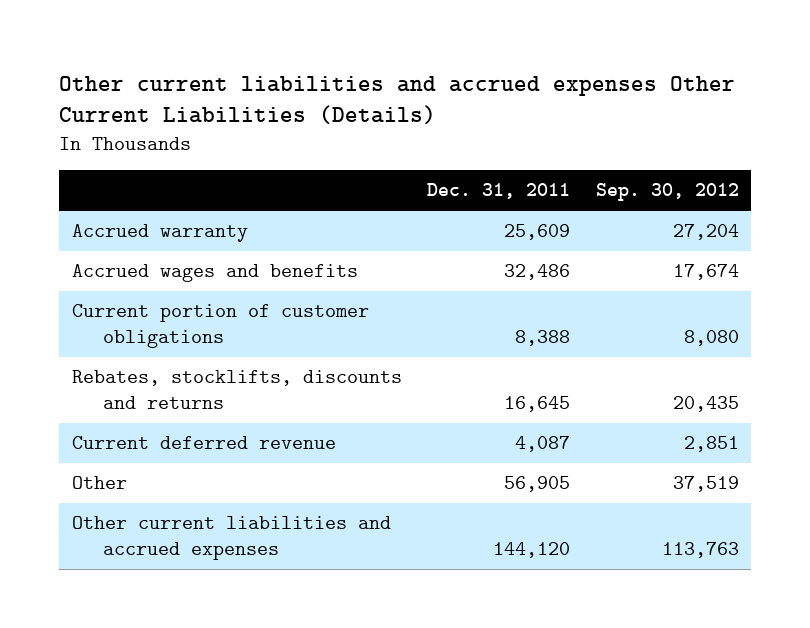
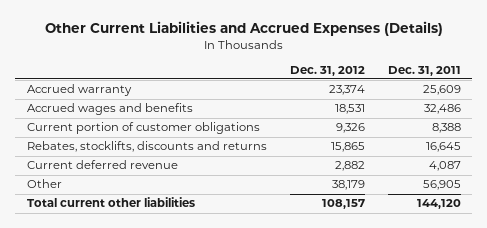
[58,75,735,125] Other current liabilities and accrued expenses Other Current Liabilities (Details) -> [44,21,443,37] Other Current Liabilities and Accrued Expenses (Details)
[595,183,739,202] Sep. 30, 2012 -> none
none -> [289,65,365,76] Dec. 31, 2012
[71,516,391,560] Other current liabilities and accrued expenses -> [26,197,195,208] Total current other liabilities

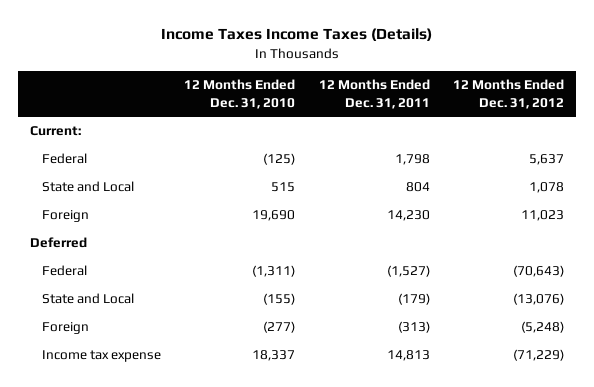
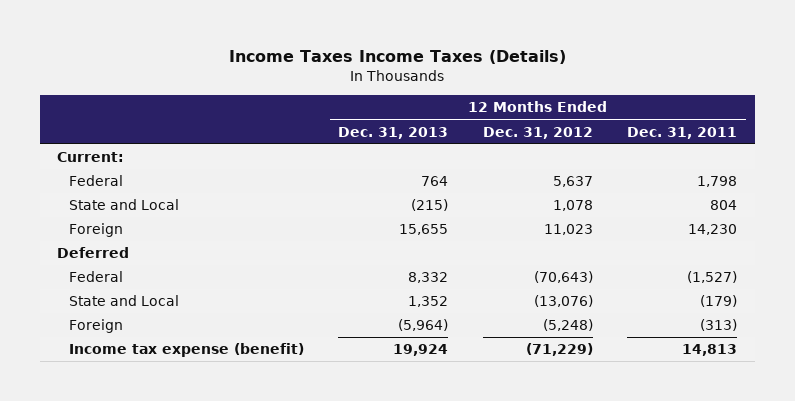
[184,79,296,109] 12 Months Ended Dec. 31, 2010 -> none
none -> [338,126,449,139] Dec. 31, 2013
[42,350,162,363] Income tax expense -> [68,343,304,358] Income tax expense (benefit)

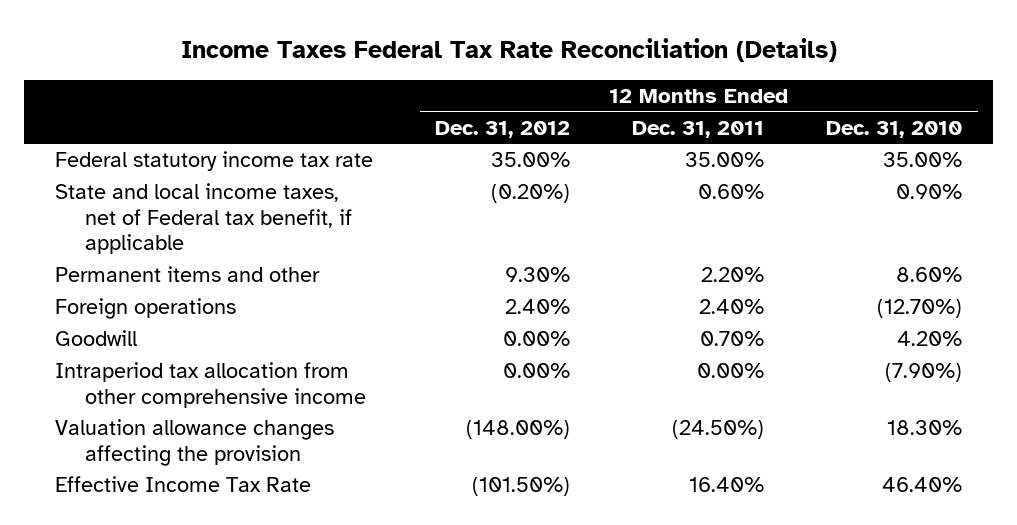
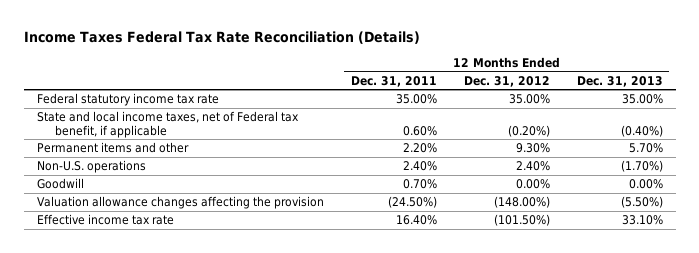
[826,120,963,138] Dec. 31, 2010 -> none
none -> [576,75,663,87] Dec. 31, 2013
[55,298,237,320] Foreign operations -> [36,160,146,174] Non-U.S. operations
[55,362,367,408] Intraperiod tax allocation from other comprehensive income -> none
[55,476,312,493] Effective Income Tax Rate -> [36,214,174,226] Effective income tax rate

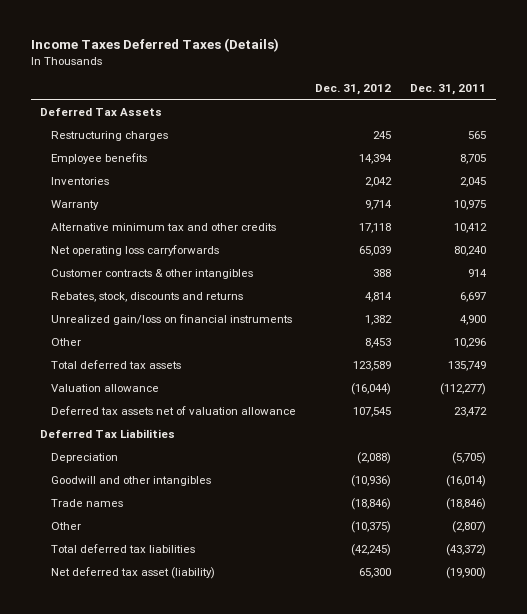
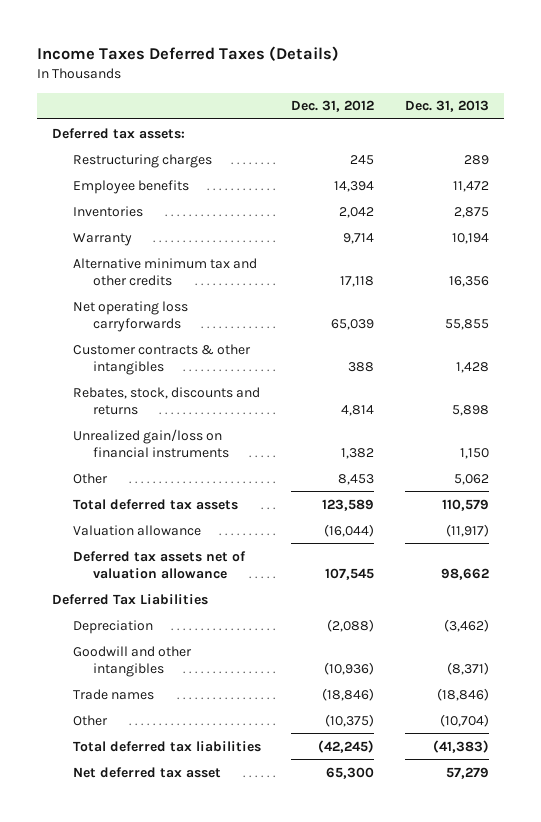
[410,83,487,95] Dec. 31, 2011 -> none
none -> [404,100,489,113] Dec. 31, 2013
[40,107,163,116] Deferred Tax Assets -> [52,127,186,139] Deferred tax assets:
[50,566,215,579] Net deferred tax asset (liability) -> [72,766,221,778] Net deferred tax asset

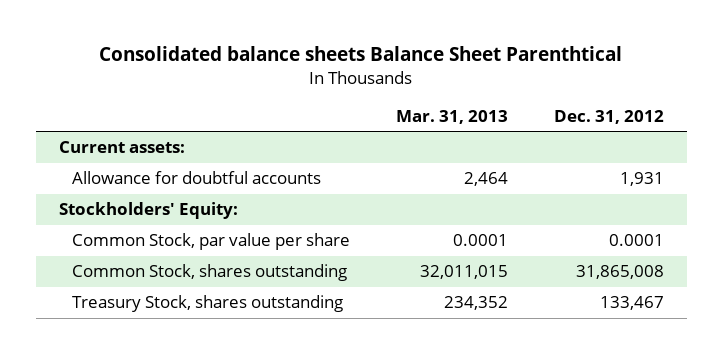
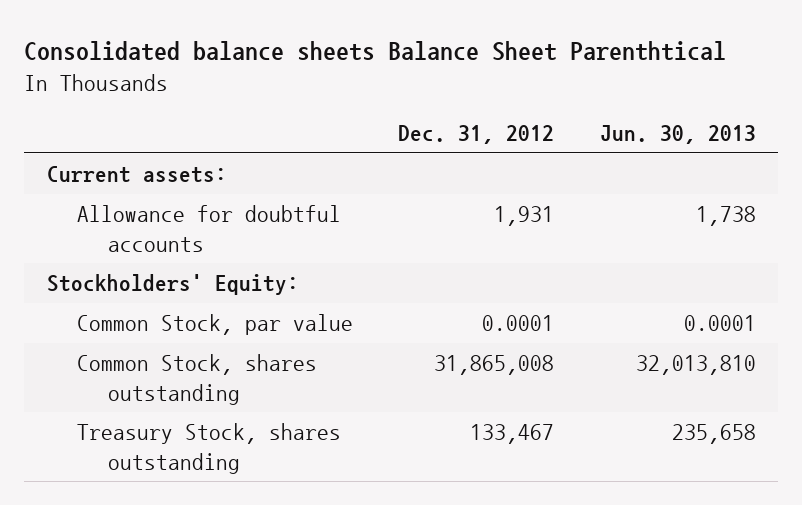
[396,109,509,124] Mar. 31, 2013 -> none
none -> [599,125,756,145] Jun. 30, 2013
[71,233,350,251] Common Stock, par value per share -> [77,314,354,336] Common Stock, par value

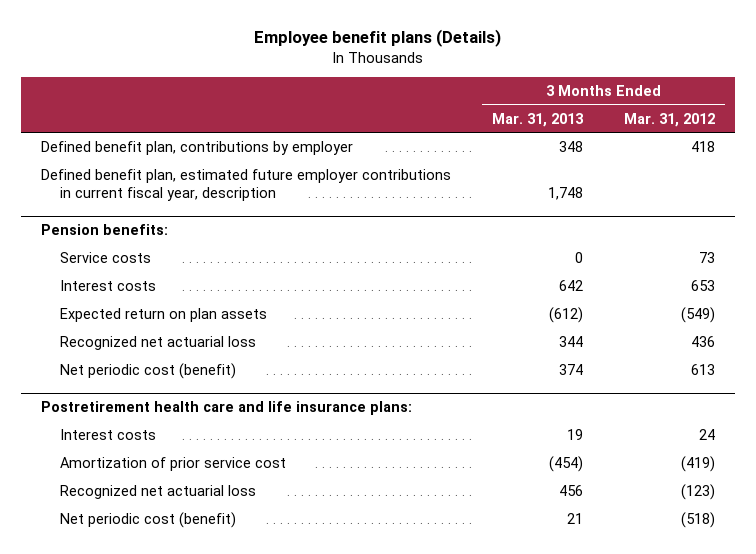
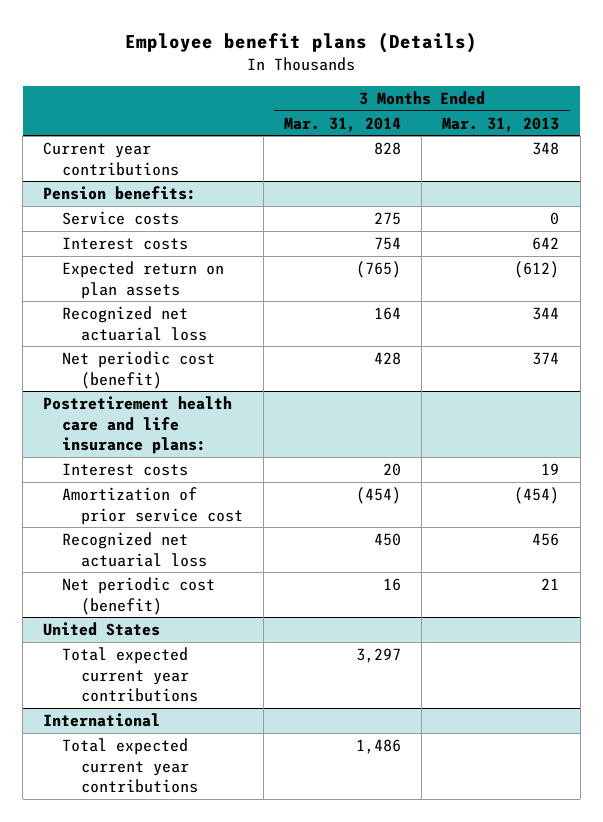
[624,112,716,127] Mar. 31, 2012 -> none
none -> [284,116,402,132] Mar. 31, 2014
[41,168,452,202] Defined benefit plan, estimated future employer contributions in current fiscal year, description -> none
[41,140,354,155] Defined benefit plan, contributions by employer -> [43,142,180,176] Current year contributions
none -> [43,622,161,637] United States
none -> [62,647,198,703] Total expected current year contributions
none -> [43,713,161,728] International
none -> [62,738,198,794] Total expected current year contributions

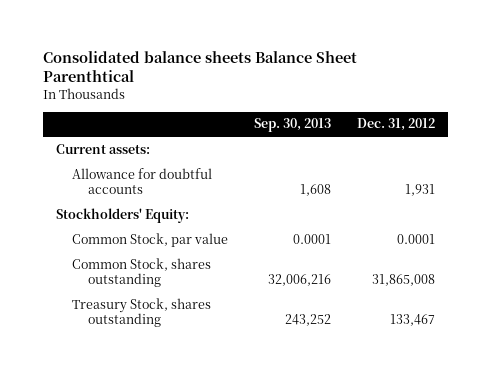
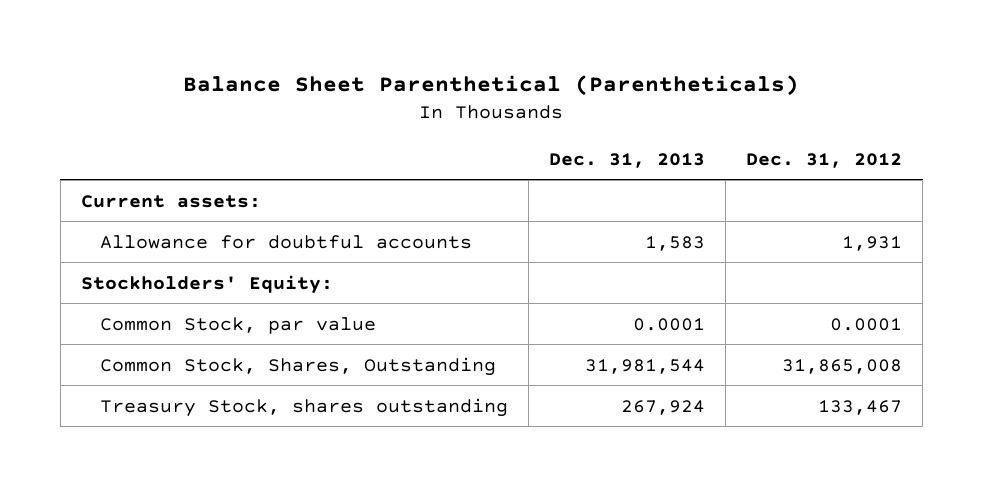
[43,50,358,83] Consolidated balance sheets Balance Sheet Parenthtical -> [183,75,800,97] Balance Sheet Parenthetical (Parentheticals)
[254,118,332,133] Sep. 30, 2013 -> none
none -> [548,152,705,168] Dec. 31, 2013
[72,257,212,287] Common Stock, shares outstanding -> [99,356,496,376] Common Stock, Shares, Outstanding

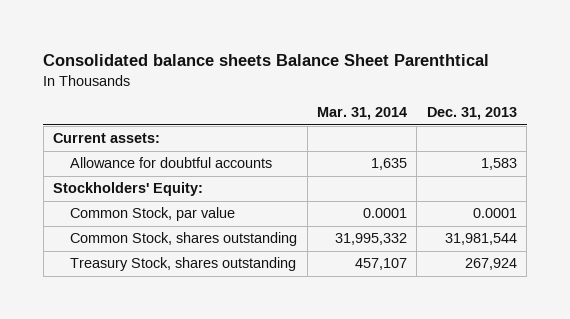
[183,75,800,97] Balance Sheet Parenthetical (Parentheticals) -> [43,53,490,66] Consolidated balance sheets Balance Sheet Parenthtical
[746,152,903,168] Dec. 31, 2012 -> none
none -> [316,107,407,121] Mar. 31, 2014
[99,356,496,376] Common Stock, Shares, Outstanding -> [70,232,298,247] Common Stock, shares outstanding

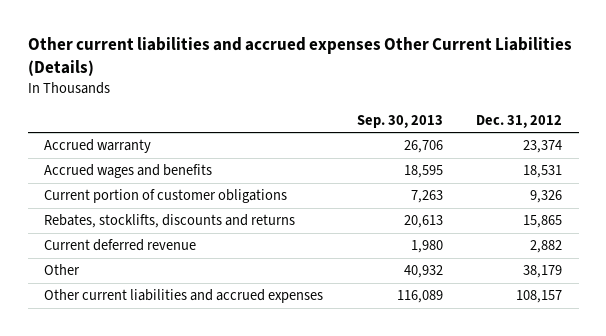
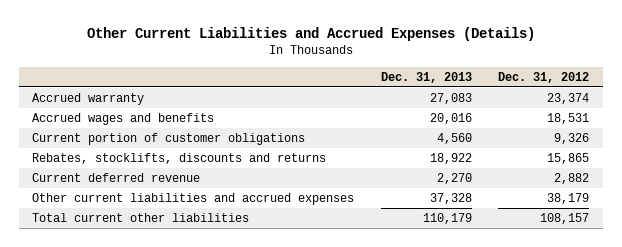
[27,37,572,76] Other current liabilities and accrued expenses Other Current Liabilities (Details) -> [86,26,535,41] Other Current Liabilities and Accrued Expenses (Details)
[356,114,443,128] Sep. 30, 2013 -> none
none -> [380,71,472,83] Dec. 31, 2013
[44,264,81,276] Other -> [32,192,355,205] Other current liabilities and accrued expenses
[44,289,324,304] Other current liabilities and accrued expenses -> [32,212,250,222] Total current other liabilities

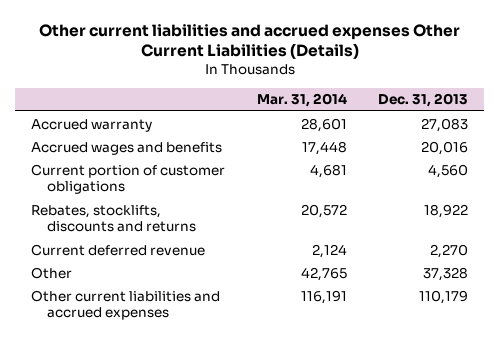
[86,26,535,41] Other Current Liabilities and Accrued Expenses (Details) -> [38,23,460,60] Other current liabilities and accrued expenses Other Current Liabilities (Details)
[498,71,590,83] Dec. 31, 2012 -> none
none -> [256,93,347,108] Mar. 31, 2014
[32,212,250,222] Total current other liabilities -> none
none -> [30,266,72,279] Other
[429,192,472,204] 37,328 -> [419,289,469,304] 110,179

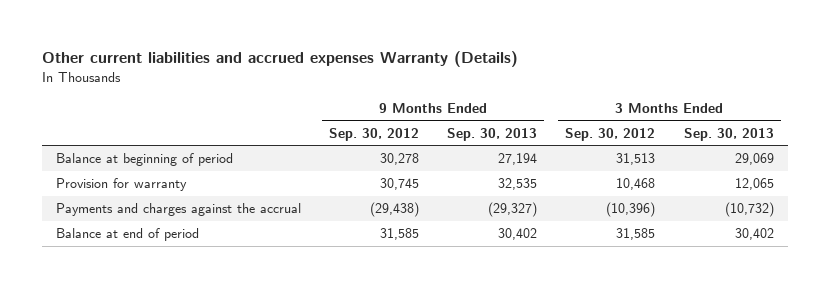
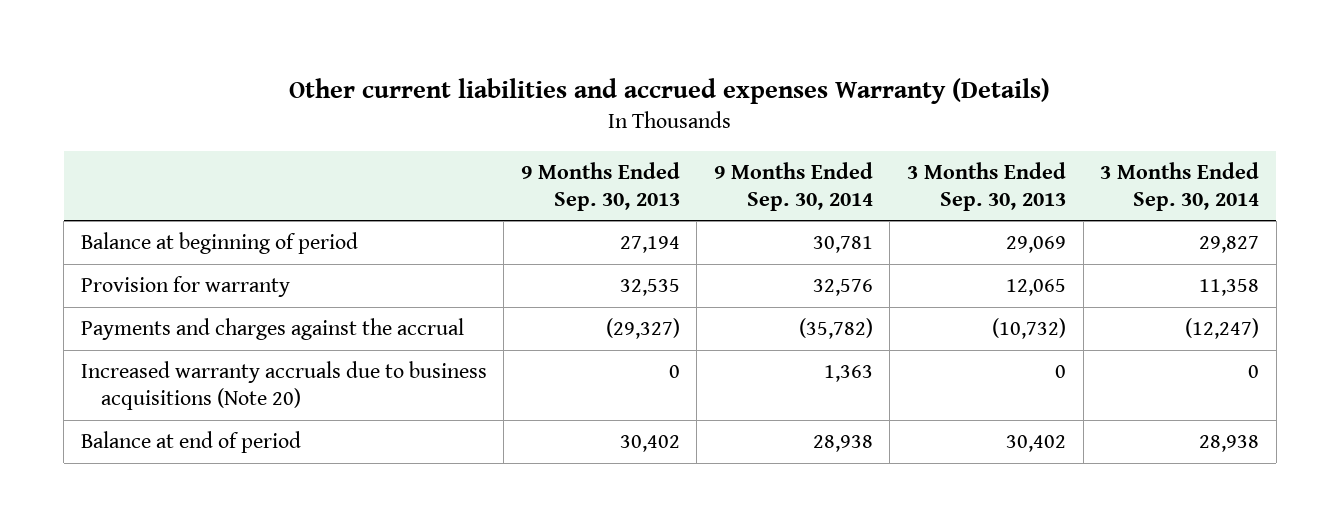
[329,127,420,141] Sep. 30, 2012 -> none
[565,127,656,141] Sep. 30, 2012 -> none
none -> [713,161,873,211] 9 Months Ended Sep. 30, 2014
none -> [1100,161,1260,211] 3 Months Ended Sep. 30, 2014
none -> [80,361,487,411] Increased warranty accruals due to business acquisitions (Note 20)

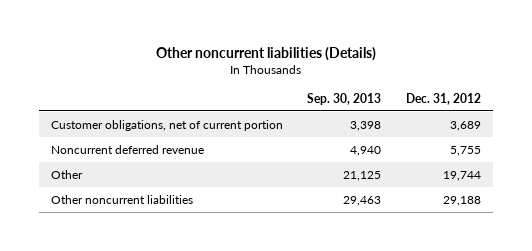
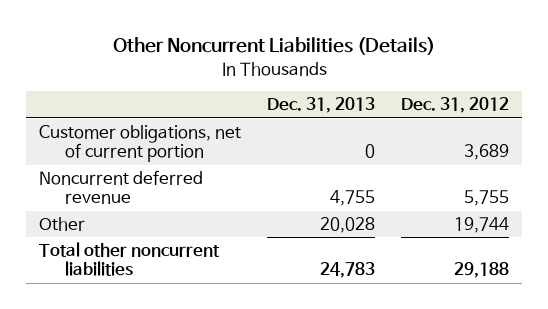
[155,46,376,61] Other noncurrent liabilities (Details) -> [112,36,435,55] Other Noncurrent Liabilities (Details)
[307,92,382,105] Sep. 30, 2013 -> none
none -> [266,97,375,114] Dec. 31, 2013
[50,194,193,204] Other noncurrent liabilities -> [39,242,221,277] Total other noncurrent liabilities

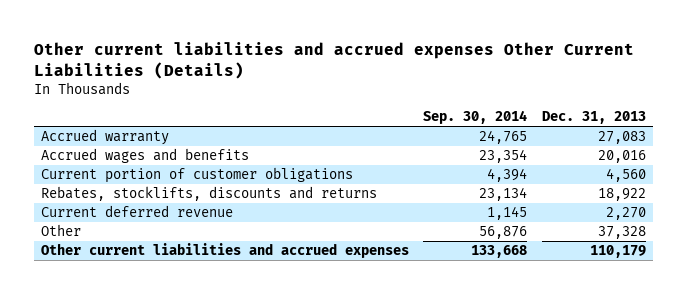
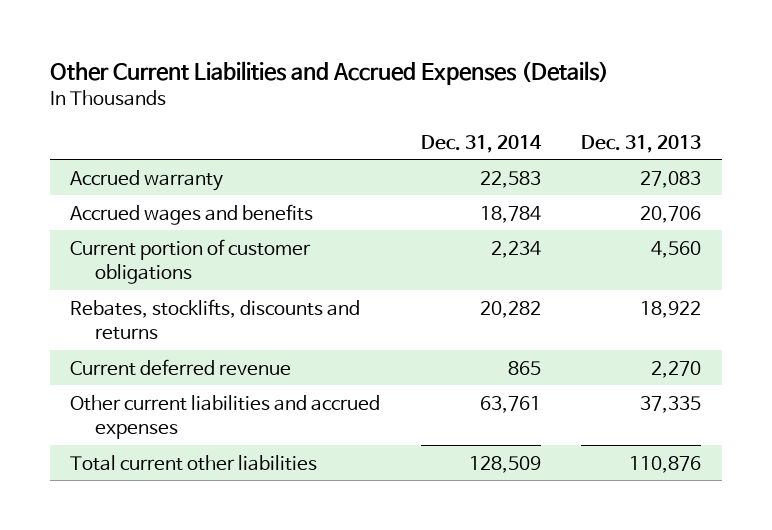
[33,41,634,79] Other current liabilities and accrued expenses Other Current Liabilities (Details) -> [49,61,609,86] Other Current Liabilities and Accrued Expenses (Details)
[423,110,528,125] Sep. 30, 2014 -> none
none -> [420,134,542,153] Dec. 31, 2014
[597,150,646,164] 20,016 -> [640,205,702,223] 20,706
[41,224,82,237] Other -> none
none -> [70,394,381,439] Other current liabilities and accrued expenses
[41,243,410,259] Other current liabilities and accrued expenses -> [70,454,318,471] Total current other liabilities
[589,245,646,259] 110,179 -> [629,455,702,473] 110,876

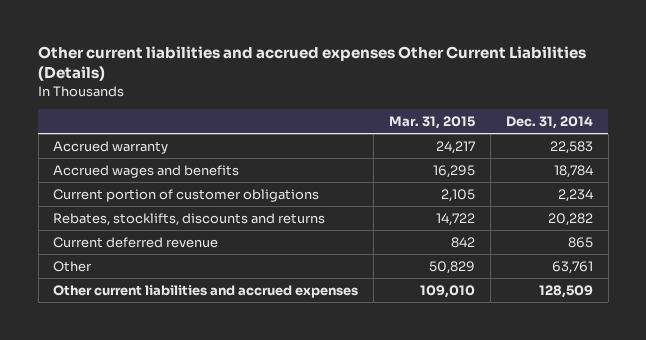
[49,61,609,86] Other Current Liabilities and Accrued Expenses (Details) -> [38,46,587,82] Other current liabilities and accrued expenses Other Current Liabilities (Details)
[581,134,702,153] Dec. 31, 2013 -> none
none -> [389,115,476,129] Mar. 31, 2015
[70,454,318,471] Total current other liabilities -> none
none -> [53,260,93,272] Other
[479,395,541,413] 63,761 -> [539,284,594,298] 128,509

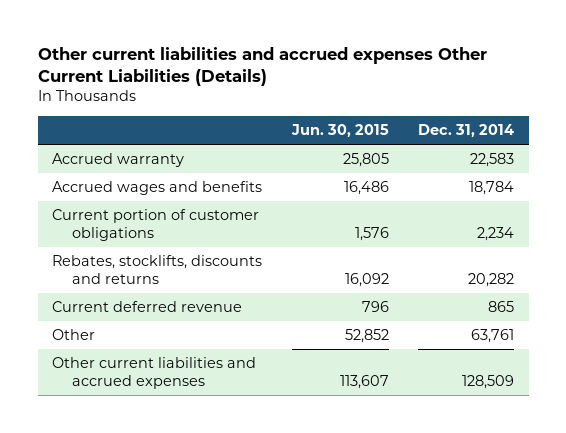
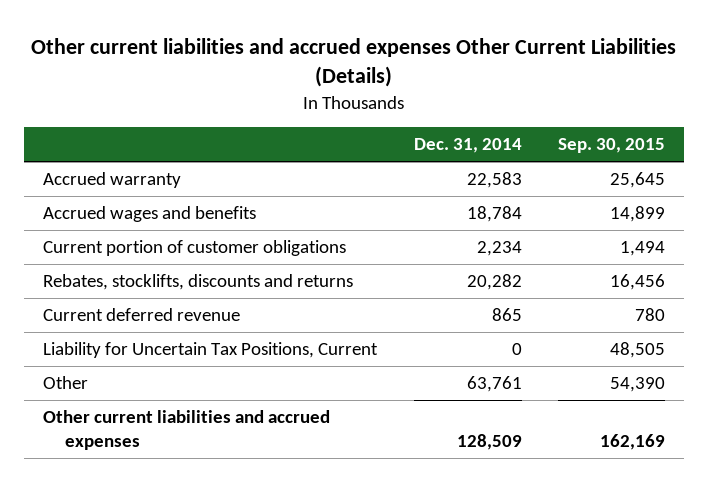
[290,123,389,137] Jun. 30, 2015 -> none
none -> [558,138,666,154] Sep. 30, 2015
none -> [42,341,378,358] Liability for Uncertain Tax Positions, Current

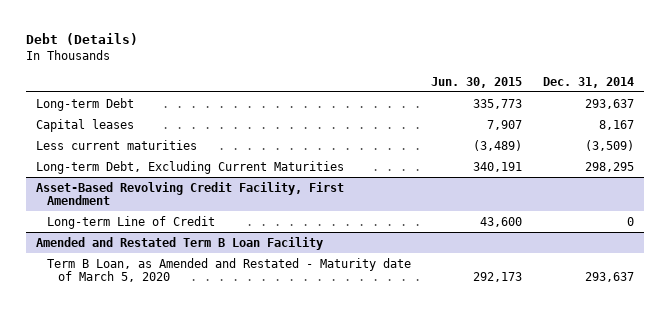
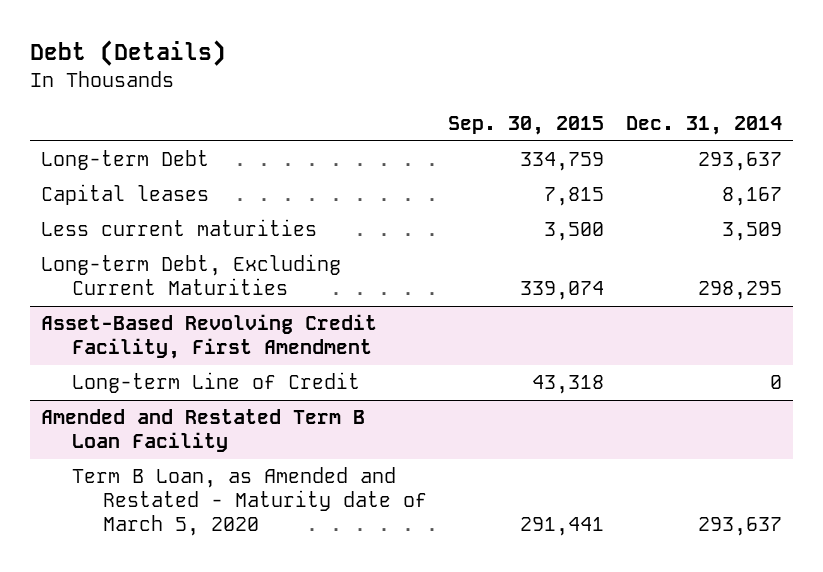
[431,76,523,88] Jun. 30, 2015 -> none
none -> [448,116,605,136] Sep. 30, 2015
[584,139,634,151] (3,509) -> [721,222,782,242] 3,509

